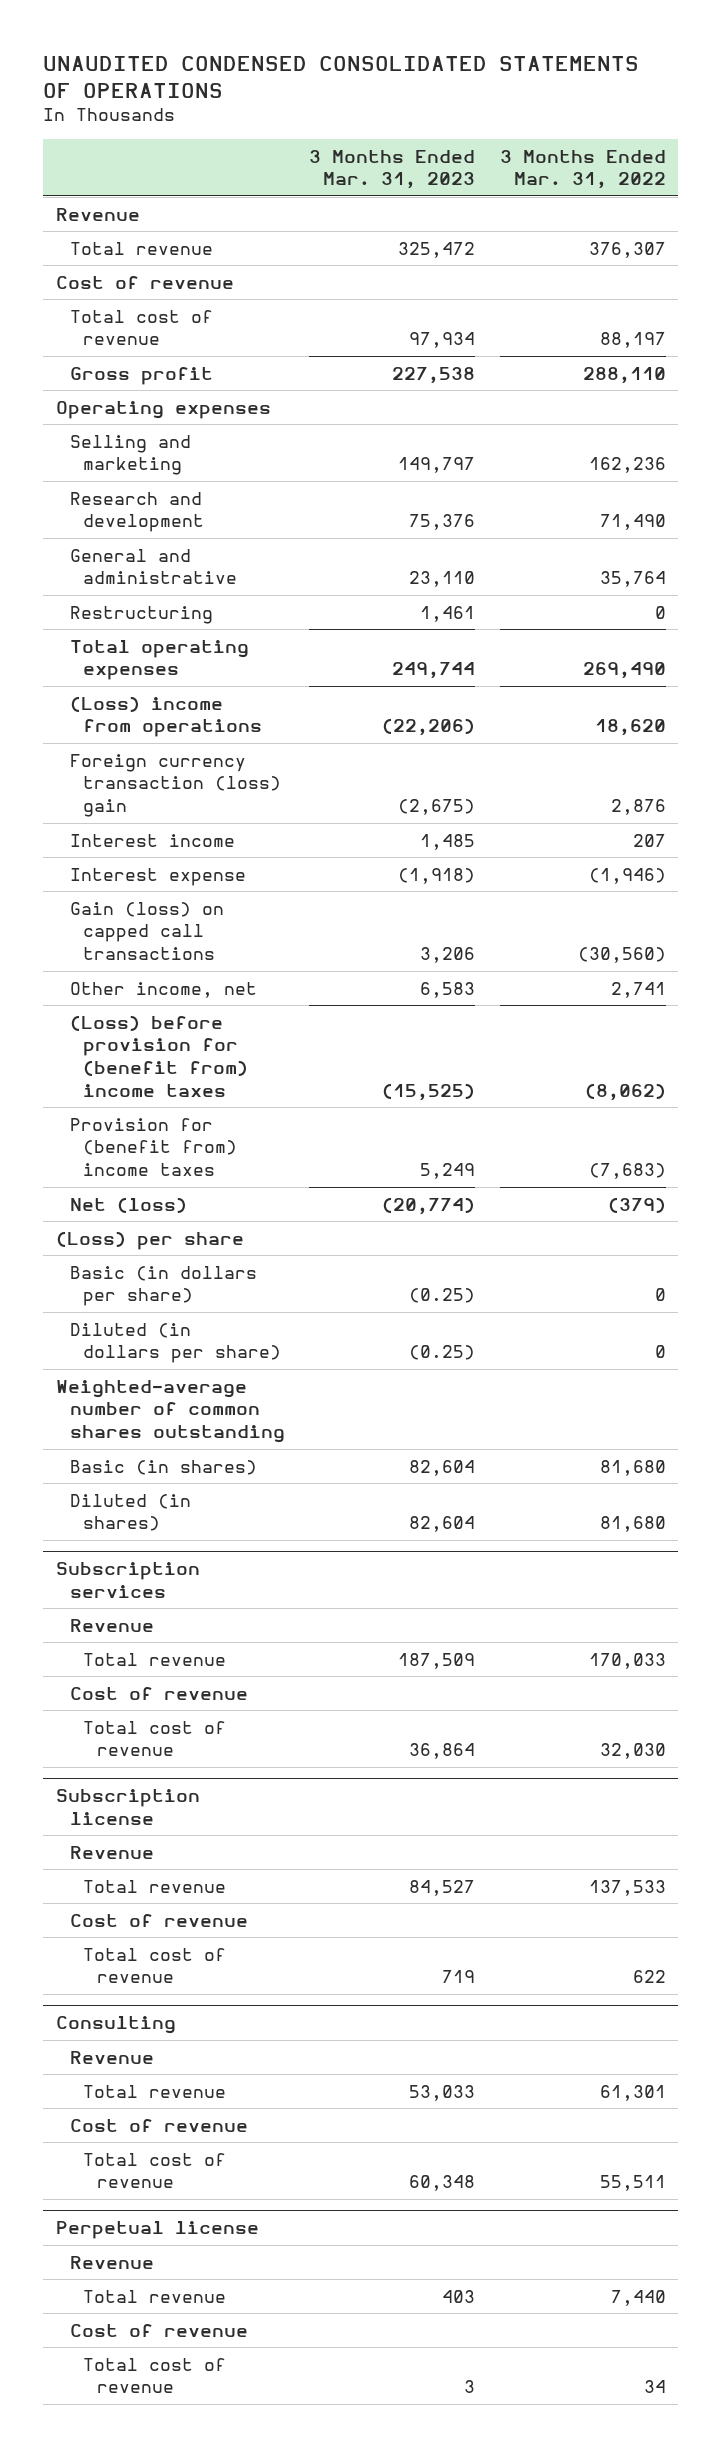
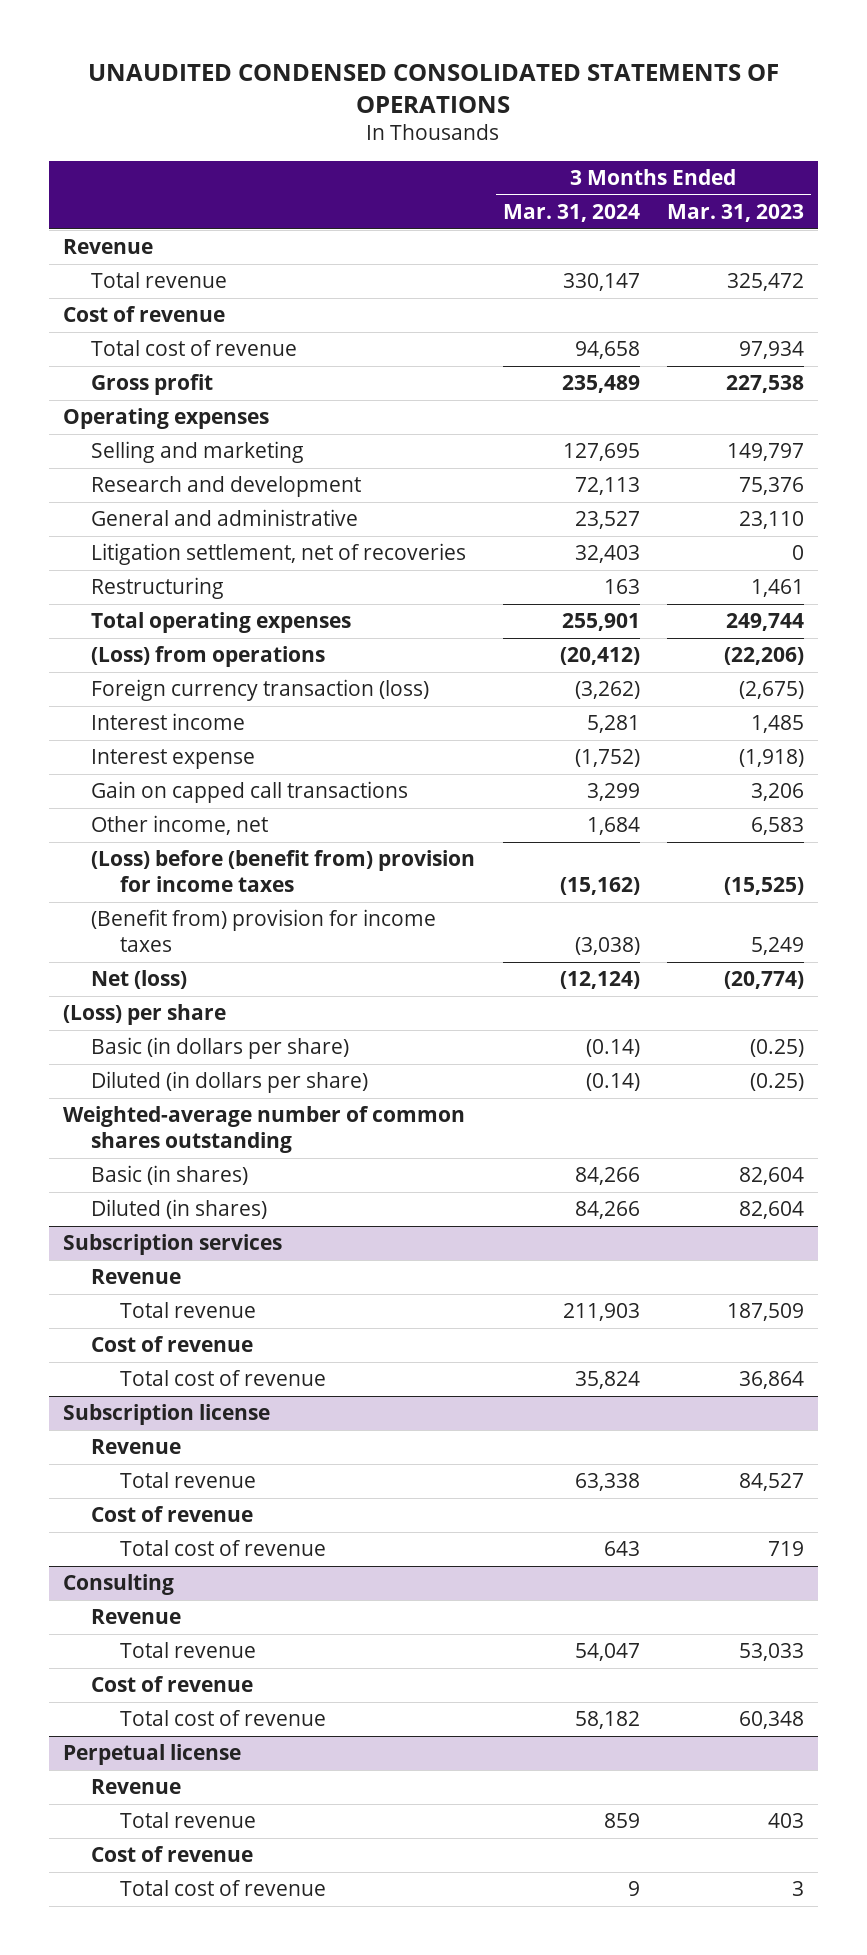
[499,149,666,190] 3 Months Ended Mar. 31, 2022 -> none
none -> [502,204,640,223] Mar. 31, 2024
none -> [91,543,467,566] Litigation settlement, net of recoveries
[69,695,263,738] (Loss) income from operations -> [91,646,326,668] (Loss) from operations
[69,753,282,818] Foreign currency transaction (loss) gain -> [91,679,430,702] Foreign currency transaction (loss)
[69,901,224,961] Gain (loss) on capped call transactions -> [91,781,409,804] Gain on capped call transactions
[69,1014,249,1097] (Loss) before provision for (benefit from) income taxes -> [91,850,476,893] (Loss) before (benefit from) provision for income taxes
[69,1117,238,1177] Provision for (benefit from) income taxes -> [91,909,437,953] (Benefit from) provision for income taxes

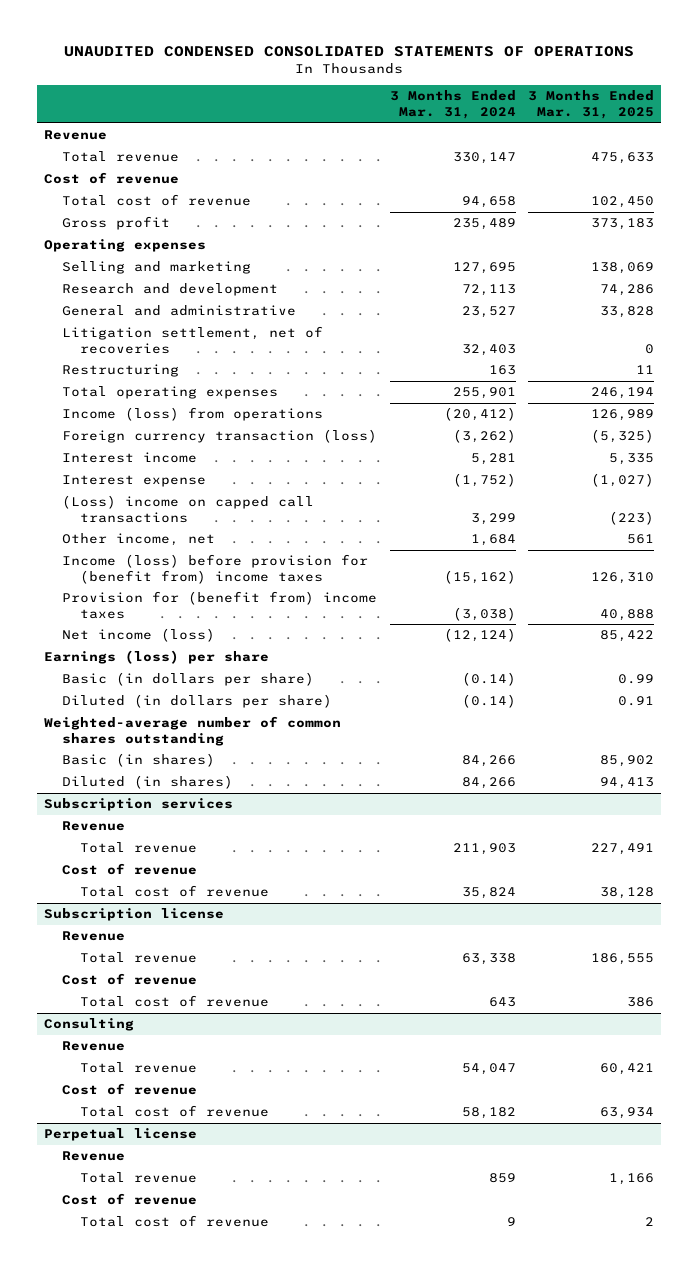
[666,204,804,223] Mar. 31, 2023 -> none
none -> [528,90,655,120] 3 Months Ended Mar. 31, 2025
[91,646,326,668] (Loss) from operations -> [61,407,323,422] Income (loss) from operations
[91,781,409,804] Gain on capped call transactions -> [61,495,314,523] (Loss) income on capped call transactions
[91,850,476,893] (Loss) before (benefit from) provision for income taxes -> [61,554,368,584] Income (loss) before provision for (benefit from) income taxes
[91,909,437,953] (Benefit from) provision for income taxes -> [61,591,377,619] Provision for (benefit from) income taxes
[91,970,188,990] Net (loss) -> [61,628,215,643] Net income (loss)
[62,1004,226,1026] (Loss) per share -> [43,650,269,665] Earnings (loss) per share

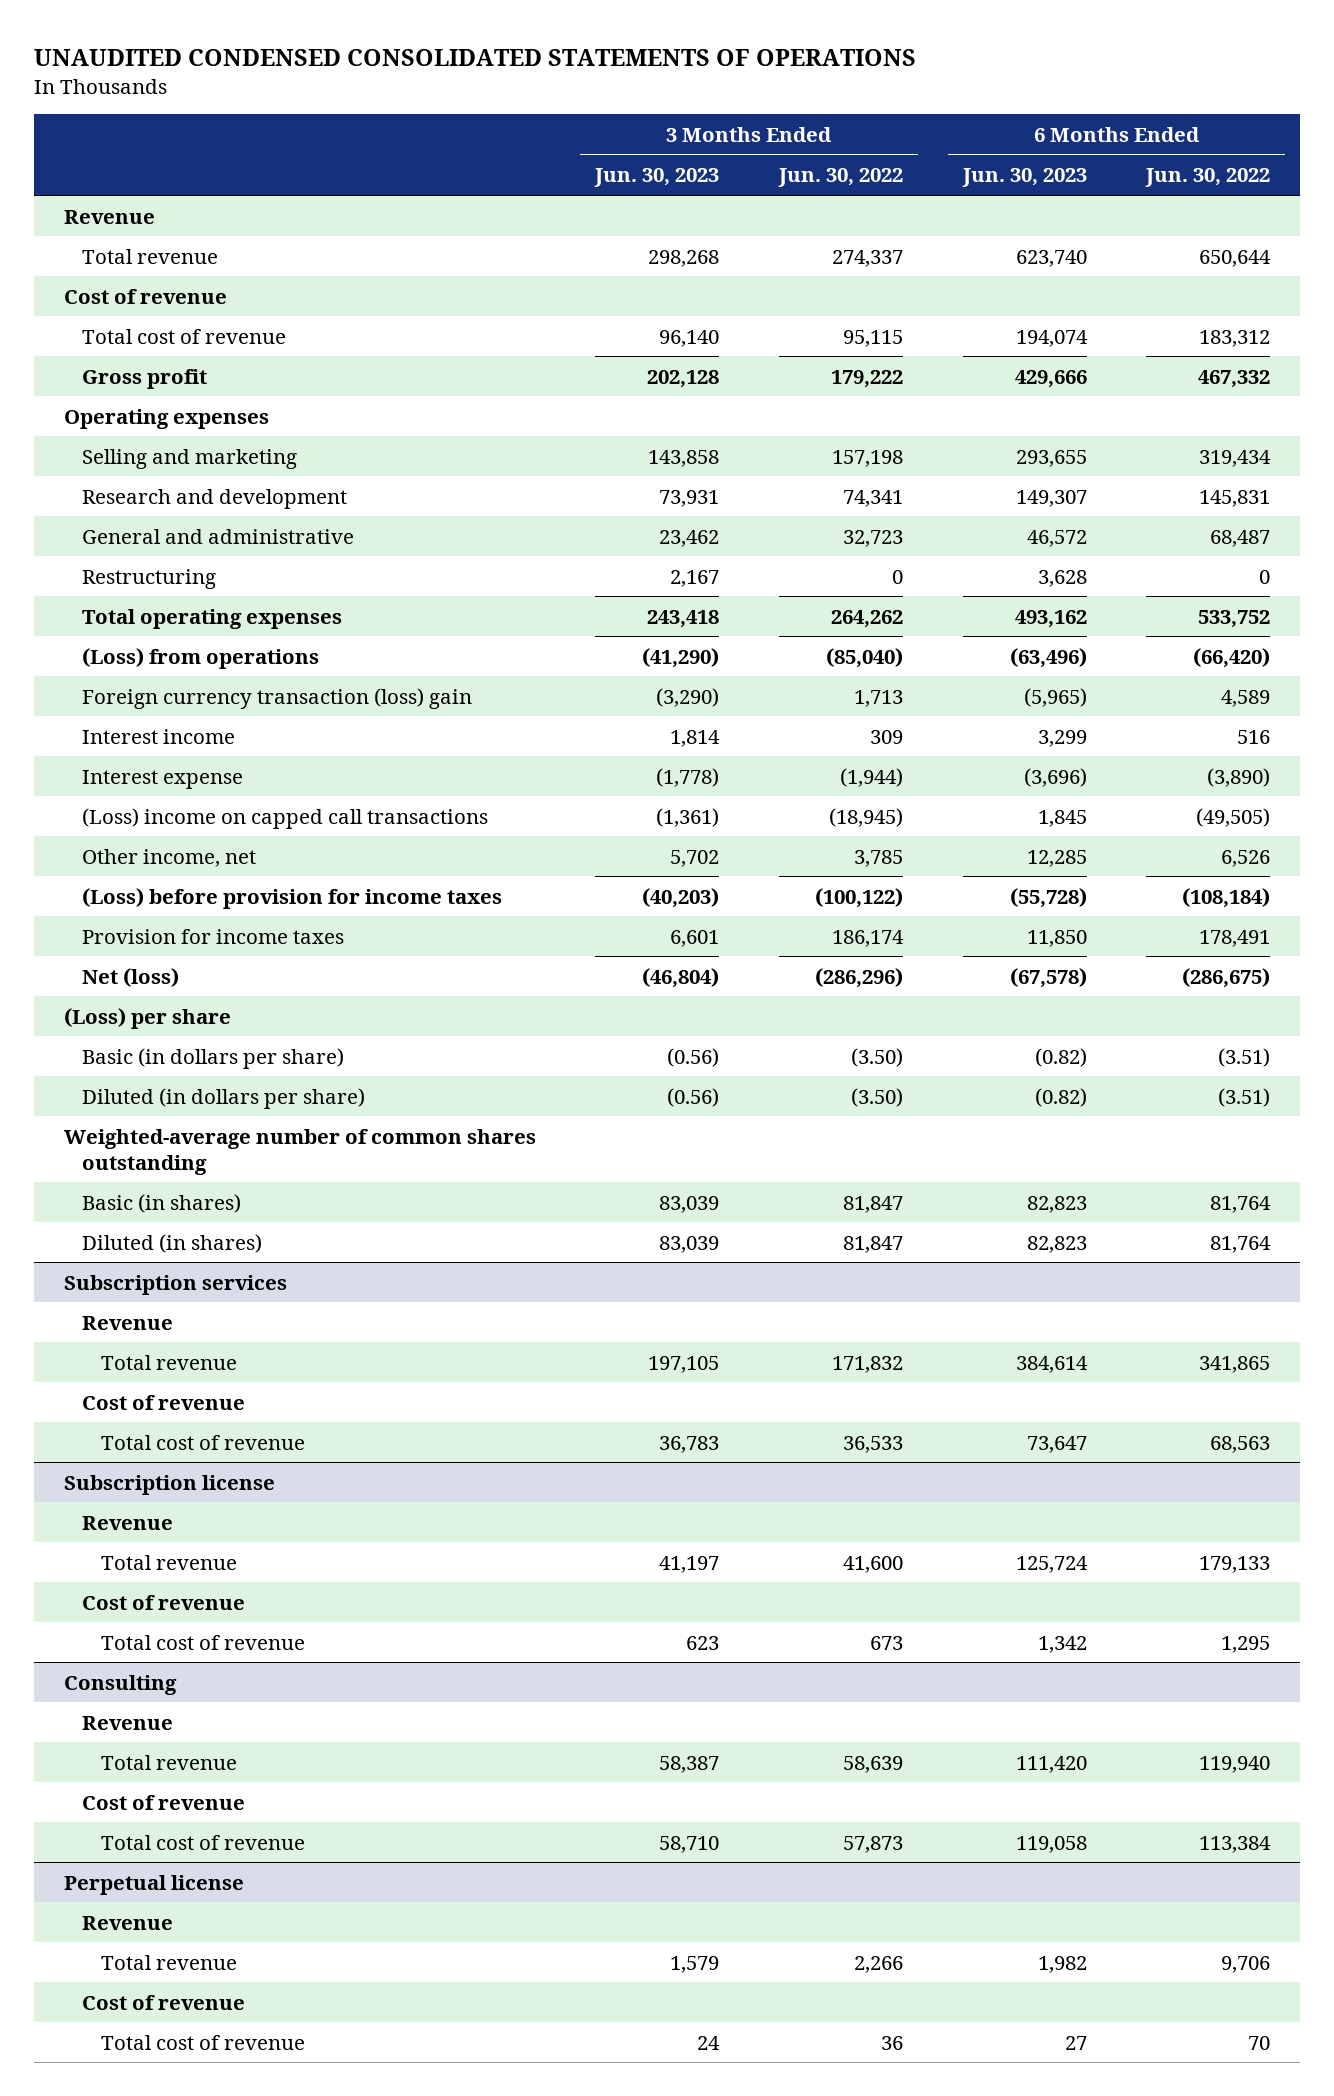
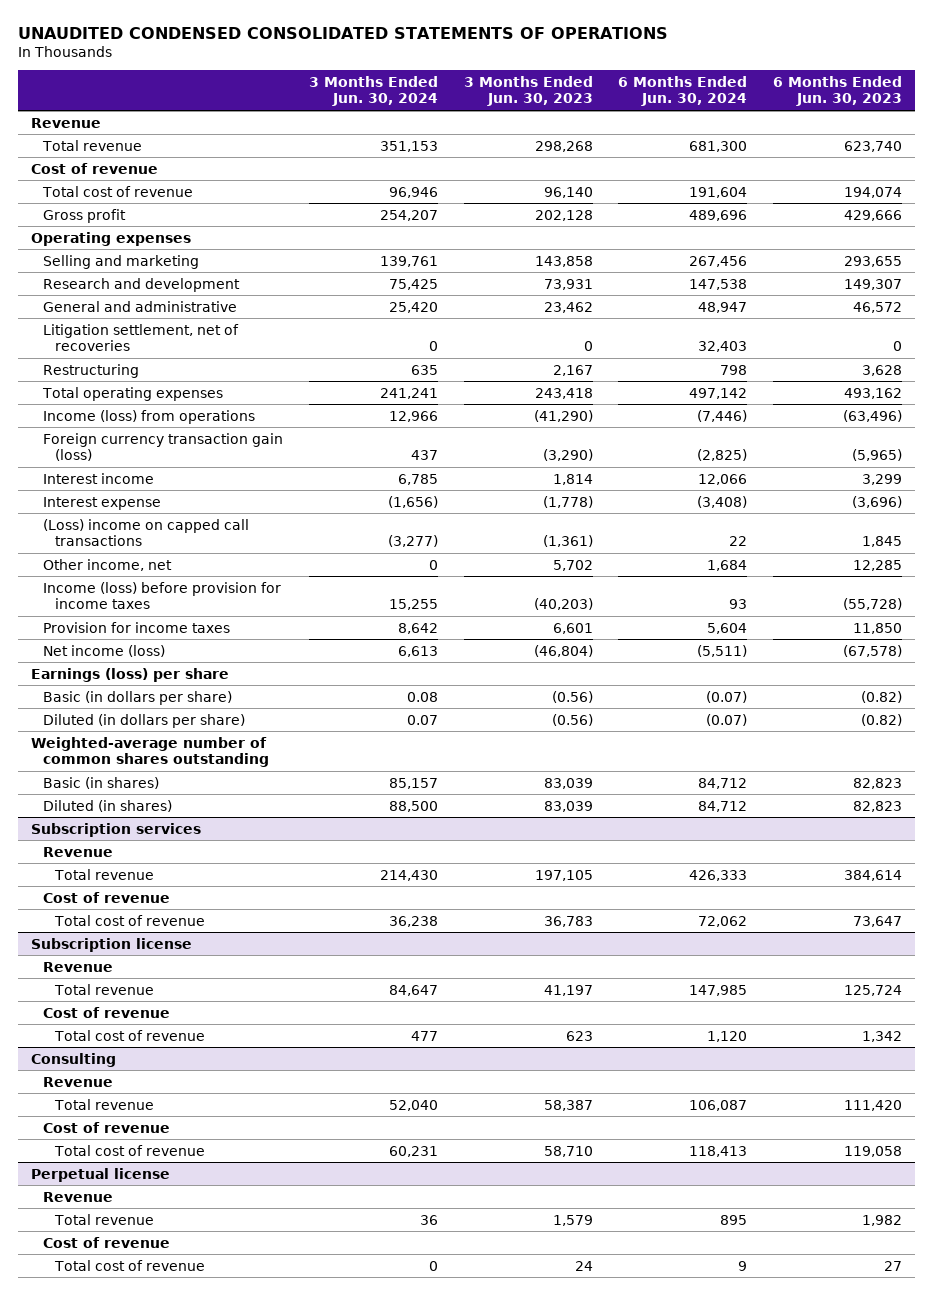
[778,168,904,188] Jun. 30, 2022 -> none
[1145,168,1271,188] Jun. 30, 2022 -> none
none -> [308,75,438,107] 3 Months Ended Jun. 30, 2024
none -> [618,75,748,107] 6 Months Ended Jun. 30, 2024
none -> [42,323,239,351] Litigation settlement, net of recoveries
[82,647,320,669] (Loss) from operations -> [42,409,255,424] Income (loss) from operations
[82,687,473,709] Foreign currency transaction (loss) gain -> [42,432,283,461] Foreign currency transaction gain (loss)
[82,887,503,909] (Loss) before provision for income taxes -> [42,581,281,609] Income (loss) before provision for income taxes
[82,967,180,987] Net (loss) -> [42,644,165,657] Net income (loss)
[63,1007,231,1029] (Loss) per share -> [31,667,230,682] Earnings (loss) per share

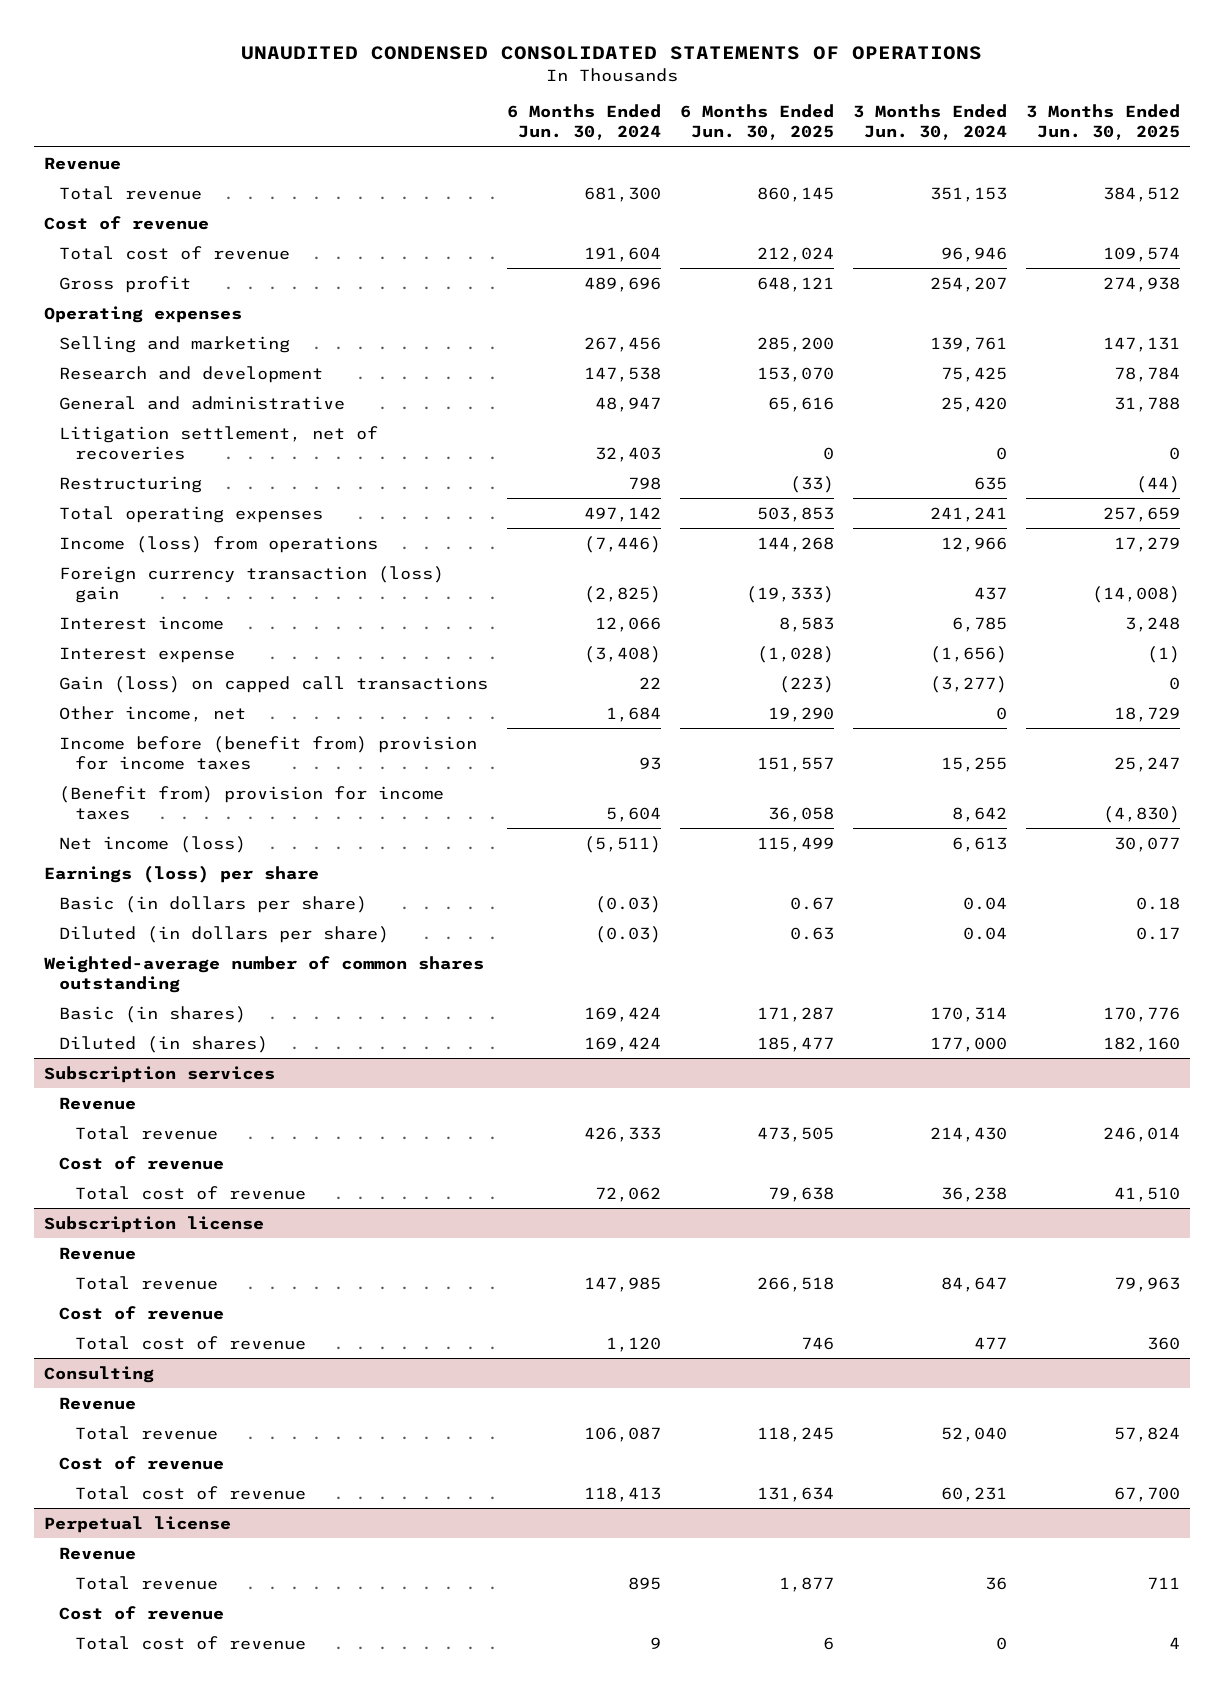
[463,75,593,107] 3 Months Ended Jun. 30, 2023 -> none
[773,75,903,107] 6 Months Ended Jun. 30, 2023 -> none
none -> [680,104,835,141] 6 Months Ended Jun. 30, 2025
none -> [1026,104,1181,141] 3 Months Ended Jun. 30, 2025
[42,432,283,461] Foreign currency transaction gain (loss) -> [59,565,445,603] Foreign currency transaction (loss) gain
[42,518,249,546] (Loss) income on capped call transactions -> [59,675,489,693] Gain (loss) on capped call transactions
[42,581,281,609] Income (loss) before provision for income taxes -> [59,735,478,770] Income before (benefit from) provision for income taxes
[42,621,230,633] Provision for income taxes -> [59,785,445,820] (Benefit from) provision for income taxes
[406,691,438,702] 0.08 -> [963,896,1008,910] 0.04
[706,690,748,703] (0.07) -> [595,895,662,913] (0.03)
[406,714,438,725] 0.07 -> [963,926,1008,940] 0.04
[706,713,748,726] (0.07) -> [595,925,662,943] (0.03)
[388,777,438,789] 85,157 -> [930,1006,1008,1022] 170,314
[698,777,748,789] 84,712 -> [584,1006,662,1022] 169,424
[388,800,438,812] 88,500 -> [930,1036,1008,1052] 177,000
[698,800,748,812] 84,712 -> [584,1036,662,1052] 169,424

